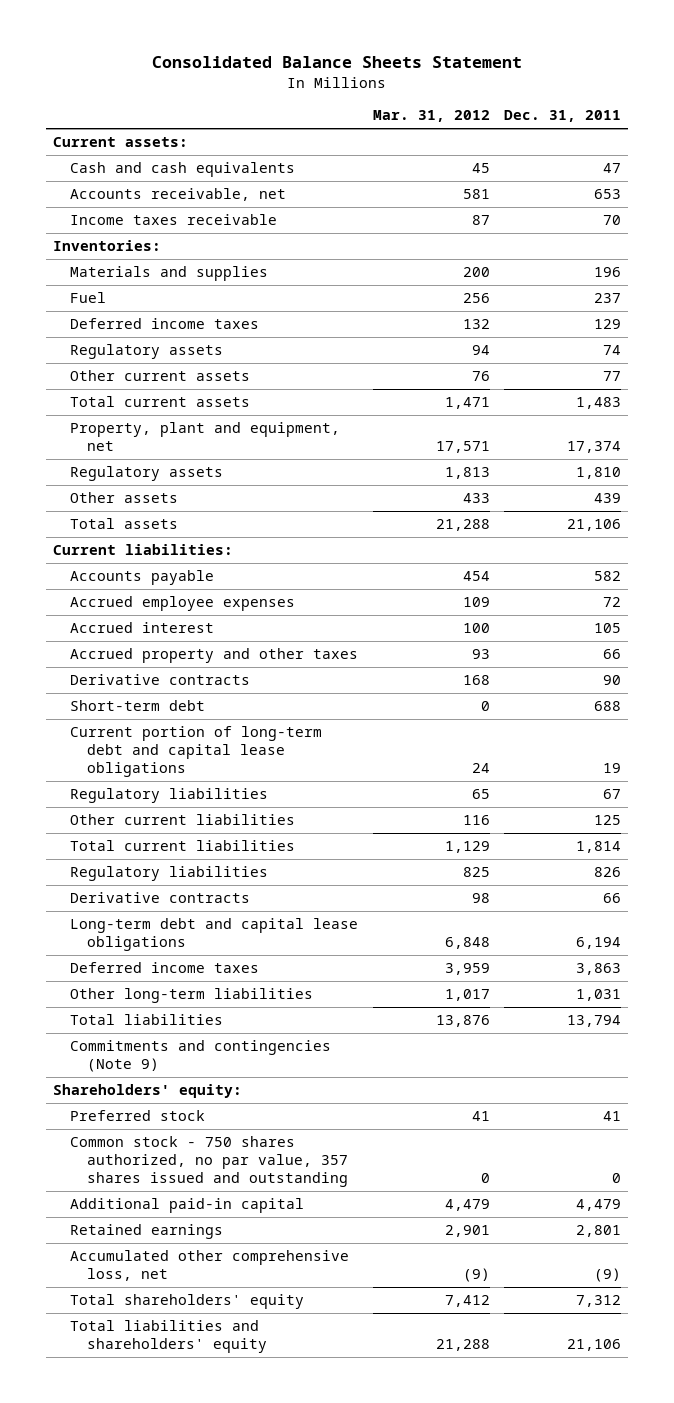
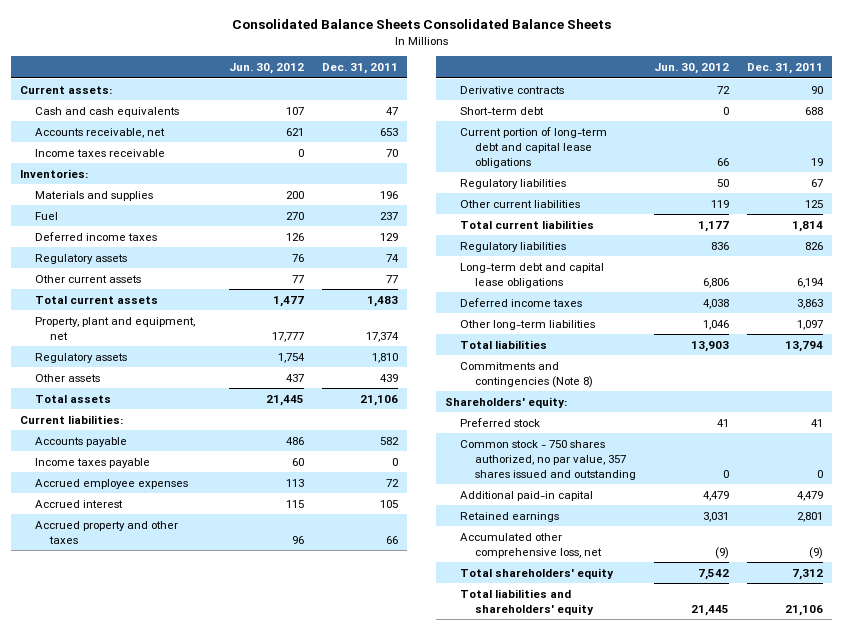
[152,56,523,69] Consolidated Balance Sheets Statement -> [231,19,611,30] Consolidated Balance Sheets Consolidated Balance Sheets
[372,110,490,123] Mar. 31, 2012 -> none
none -> [229,63,305,75] Jun. 30, 2012
none -> [35,457,151,468] Income taxes payable
[70,892,251,904] Derivative contracts -> none
[576,989,622,1002] 1,031 -> [797,319,824,330] 1,097
[70,1040,332,1072] Commitments and contingencies (Note 9) -> [460,361,594,388] Commitments and contingencies (Note 8)

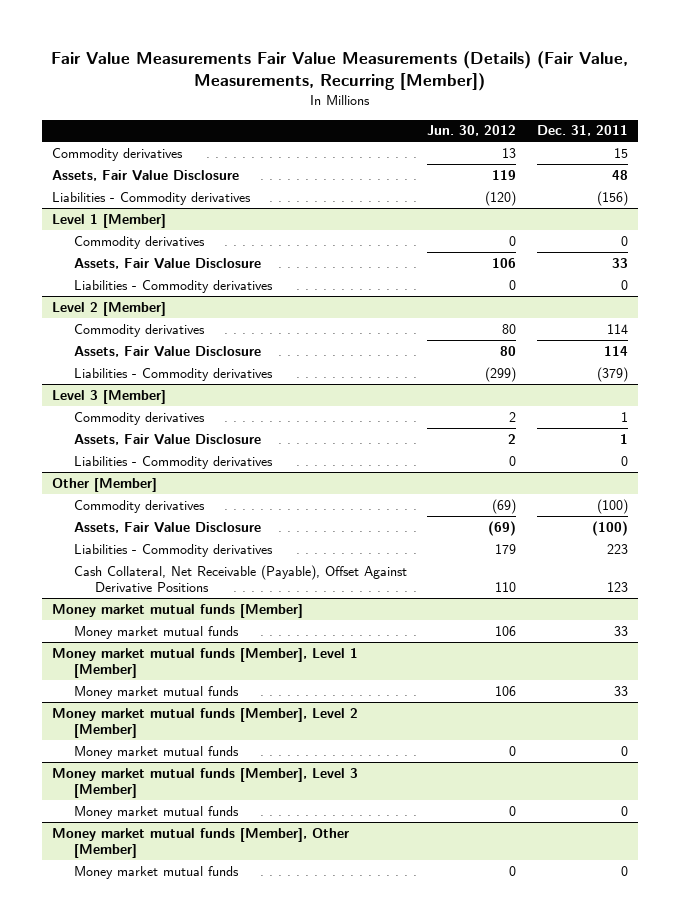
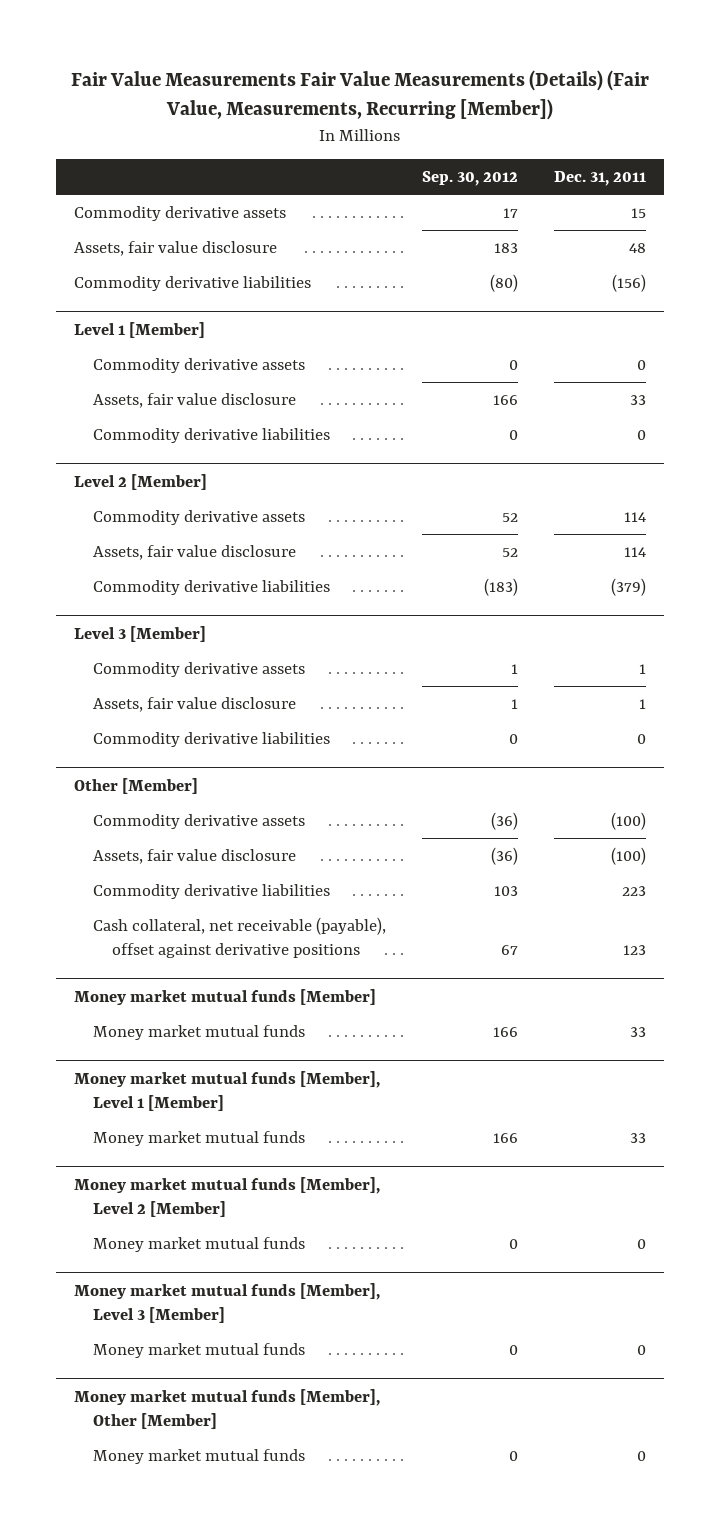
[427,125,517,137] Jun. 30, 2012 -> none
none -> [422,171,519,187] Sep. 30, 2012
[52,147,184,161] Commodity derivatives -> [74,205,287,221] Commodity derivative assets
[52,169,240,181] Assets, Fair Value Disclosure -> [74,240,278,256] Assets, fair value disclosure
[52,191,252,205] Liabilities - Commodity derivatives -> [74,275,312,291] Commodity derivative liabilities
[73,235,205,249] Commodity derivatives -> [93,357,306,373] Commodity derivative assets
[73,257,261,269] Assets, Fair Value Disclosure -> [93,392,297,408] Assets, fair value disclosure
[73,279,273,293] Liabilities - Commodity derivatives -> [93,427,331,443] Commodity derivative liabilities
[73,323,205,337] Commodity derivatives -> [93,509,306,525] Commodity derivative assets
[73,345,261,357] Assets, Fair Value Disclosure -> [93,544,297,560] Assets, fair value disclosure
[73,367,273,381] Liabilities - Commodity derivatives -> [93,579,331,595] Commodity derivative liabilities
[73,411,205,425] Commodity derivatives -> [93,661,306,677] Commodity derivative assets
[73,433,261,445] Assets, Fair Value Disclosure -> [93,696,297,712] Assets, fair value disclosure
[73,455,273,469] Liabilities - Commodity derivatives -> [93,731,331,747] Commodity derivative liabilities
[73,499,205,513] Commodity derivatives -> [93,813,306,829] Commodity derivative assets
[73,521,261,533] Assets, Fair Value Disclosure -> [93,848,297,864] Assets, fair value disclosure
[73,543,273,557] Liabilities - Commodity derivatives -> [93,883,331,899] Commodity derivative liabilities
[73,564,407,593] Cash Collateral, Net Receivable (Payable), Offset Against Derivative Positions -> [93,916,387,958] Cash collateral, net receivable (payable), offset against derivative positions

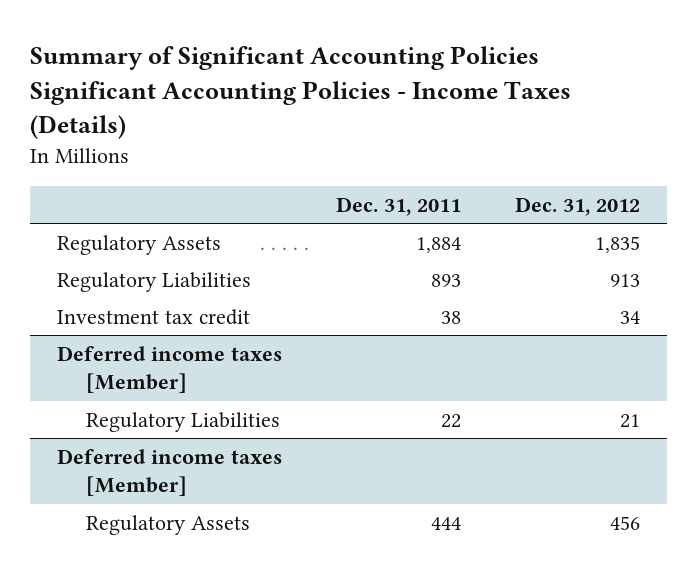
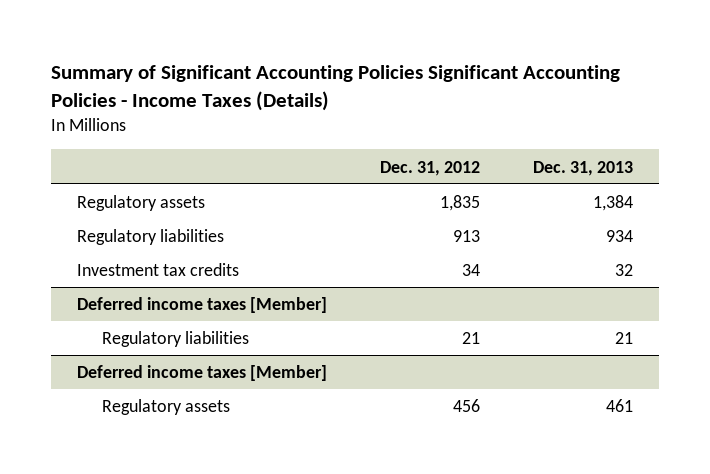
[335,196,461,216] Dec. 31, 2011 -> none
none -> [532,160,633,176] Dec. 31, 2013
[56,234,221,255] Regulatory Assets -> [77,195,206,212] Regulatory assets
[56,271,251,292] Regulatory Liabilities -> [77,229,225,246] Regulatory liabilities
[56,308,250,325] Investment tax credit -> [77,263,240,277] Investment tax credits
[86,411,281,432] Regulatory Liabilities -> [101,331,249,348] Regulatory liabilities
[86,514,251,535] Regulatory Assets -> [101,399,230,416] Regulatory assets

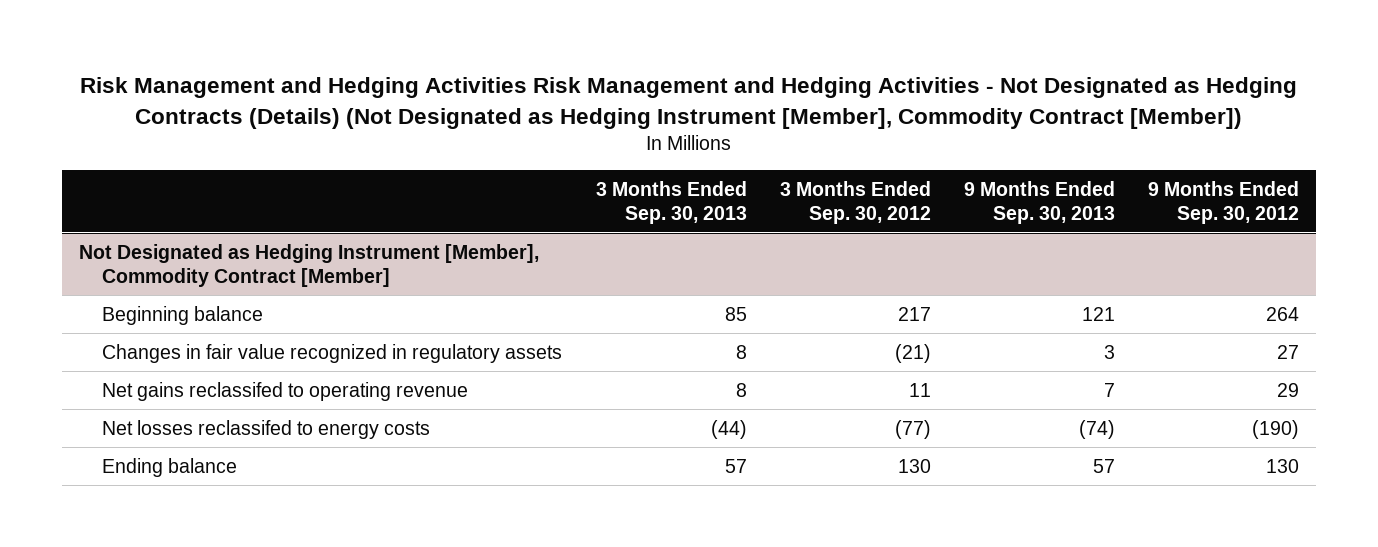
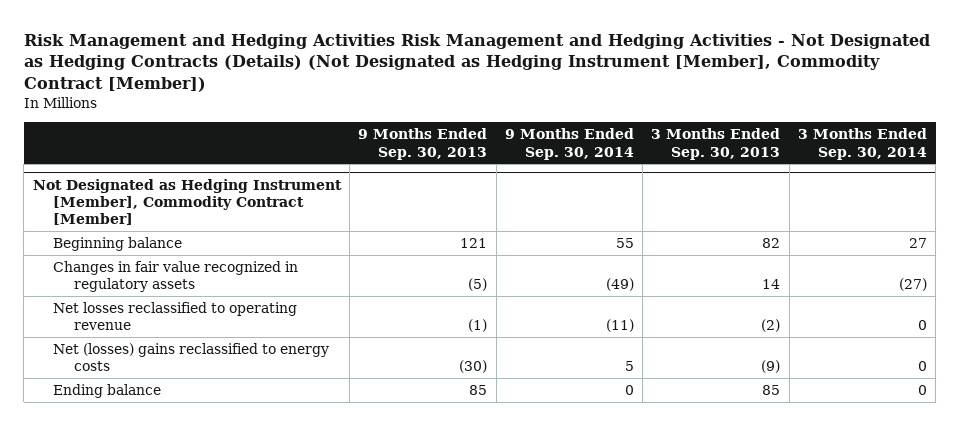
[779,180,931,224] 3 Months Ended Sep. 30, 2012 -> none
[1148,180,1300,224] 9 Months Ended Sep. 30, 2012 -> none
none -> [504,128,634,160] 9 Months Ended Sep. 30, 2014
none -> [798,128,928,160] 3 Months Ended Sep. 30, 2014
[724,306,747,321] 85 -> [762,238,781,249] 82
[735,344,747,359] 8 -> [762,279,781,290] 14
[1104,344,1116,359] 3 -> [468,278,488,292] (5)
[102,381,469,401] Net gains reclassifed to operating revenue -> [53,302,298,331] Net losses reclassified to operating revenue
[735,382,747,397] 8 -> [761,319,781,333] (2)
[1104,382,1116,397] 7 -> [468,319,488,333] (1)
[102,419,431,439] Net losses reclassifed to energy costs -> [53,343,330,372] Net (losses) gains reclassified to energy costs
[710,419,747,439] (44) -> [761,360,781,374] (9)
[1079,419,1116,439] (74) -> [459,360,488,374] (30)
[724,458,747,473] 57 -> [762,385,781,396] 85
[1093,458,1116,473] 57 -> [469,385,488,396] 85

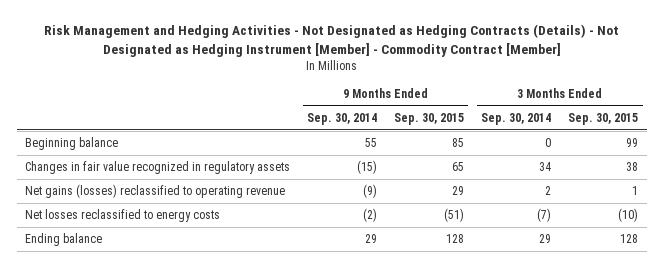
[23,33,930,93] Risk Management and Hedging Activities Risk Management and Hedging Activities - Not Designated as Hedging Contracts (Details) (Not Designated as Hedging Instrument [Member], Commodity Contract [Member]) -> [43,24,619,57] Risk Management and Hedging Activities - Not Designated as Hedging Contracts (Details) - Not Designated as Hedging Instrument [Member] - Commodity Contract [Member]
[358,128,488,160] 9 Months Ended Sep. 30, 2013 -> none
[651,128,781,160] 3 Months Ended Sep. 30, 2013 -> none
none -> [394,112,465,125] Sep. 30, 2015
none -> [568,112,639,125] Sep. 30, 2015
[32,178,342,225] Not Designated as Hedging Instrument [Member], Commodity Contract [Member] -> none
[909,238,928,249] 27 -> [545,138,552,148] 0
[605,278,634,292] (49) -> [357,160,378,175] (15)
[899,278,928,292] (27) -> [539,162,552,172] 34
[53,302,298,331] Net losses reclassified to operating revenue -> [25,184,286,199] Net gains (losses) reclassified to operating revenue
[605,319,634,333] (11) -> [363,184,378,199] (9)
[918,320,928,331] 0 -> [545,186,552,196] 2
[53,343,330,372] Net (losses) gains reclassified to energy costs -> [25,209,221,223] Net losses reclassified to energy costs
[624,361,634,372] 5 -> [363,208,378,223] (2)
[918,361,928,372] 0 -> [537,208,552,223] (7)
[624,385,634,396] 0 -> [365,234,378,244] 29
[918,385,928,396] 0 -> [539,234,552,244] 29

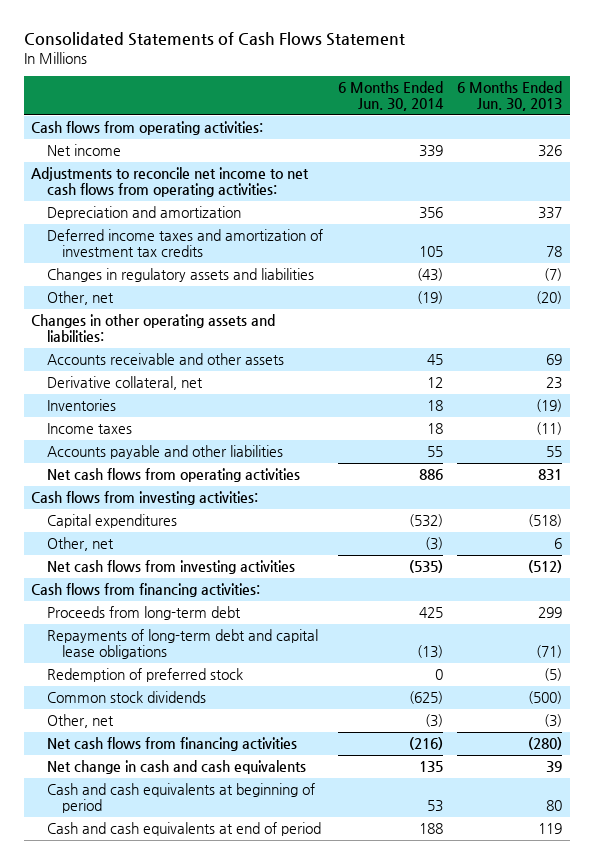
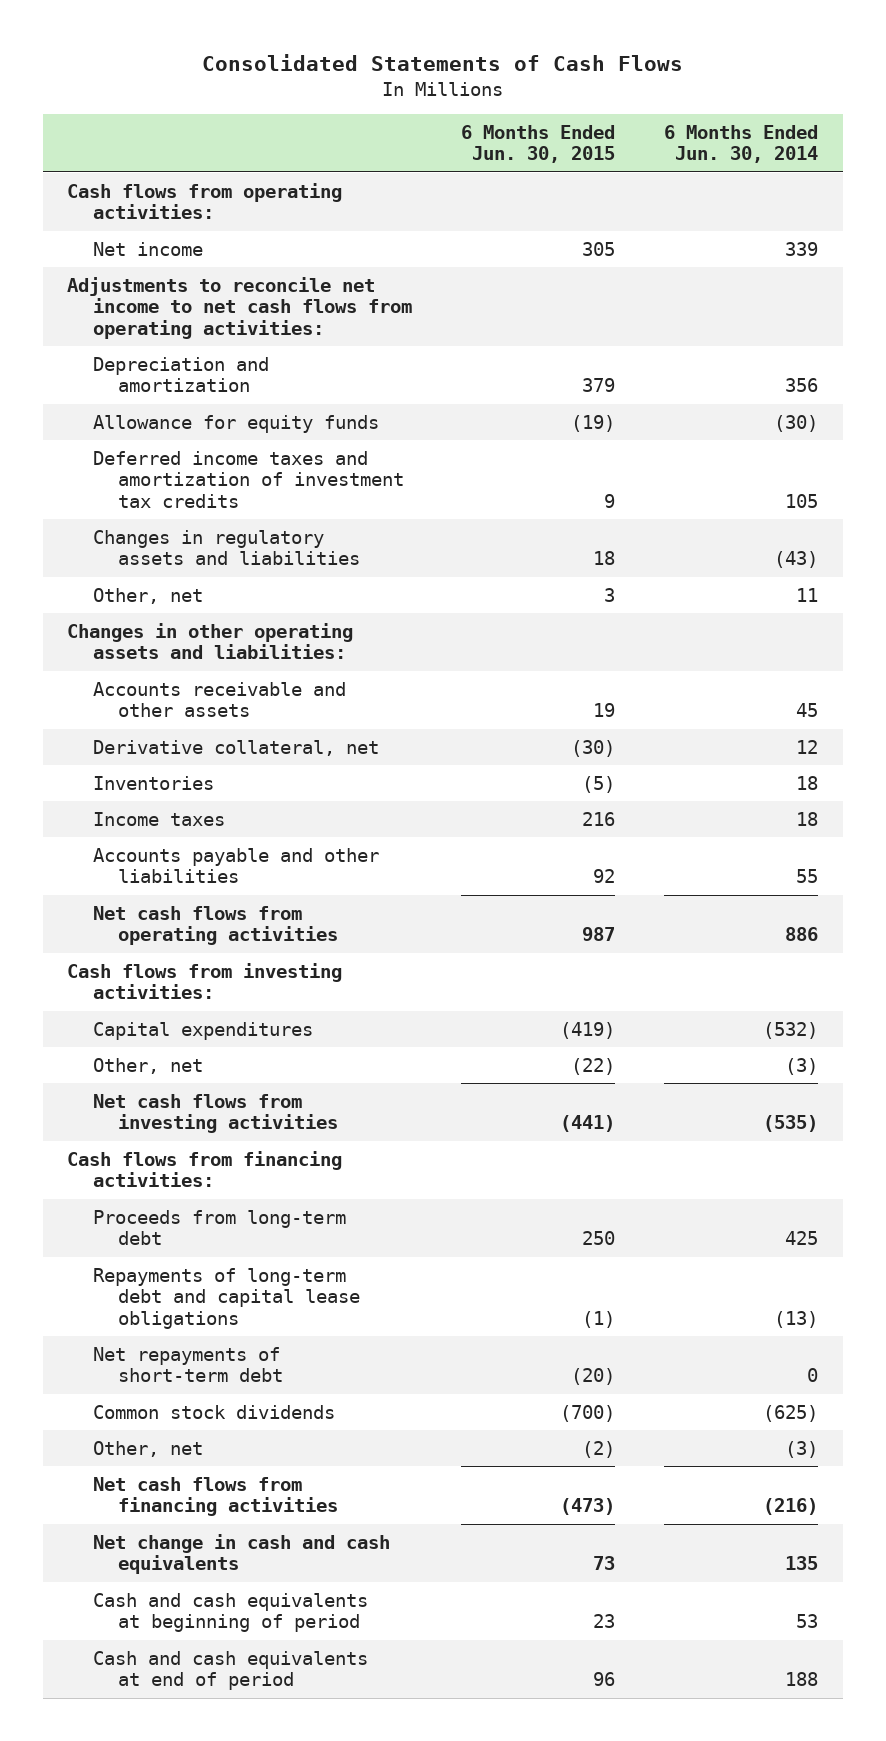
[23,32,405,47] Consolidated Statements of Cash Flows Statement -> [201,53,683,71] Consolidated Statements of Cash Flows
[457,81,563,111] 6 Months Ended Jun. 30, 2013 -> none
none -> [460,124,615,164] 6 Months Ended Jun. 30, 2015
none -> [92,414,379,433] Allowance for equity funds
[416,291,443,305] (19) -> [796,587,819,602] 11
[46,668,243,683] Redemption of preferred stock -> none
none -> [92,1346,284,1383] Net repayments of short-term debt

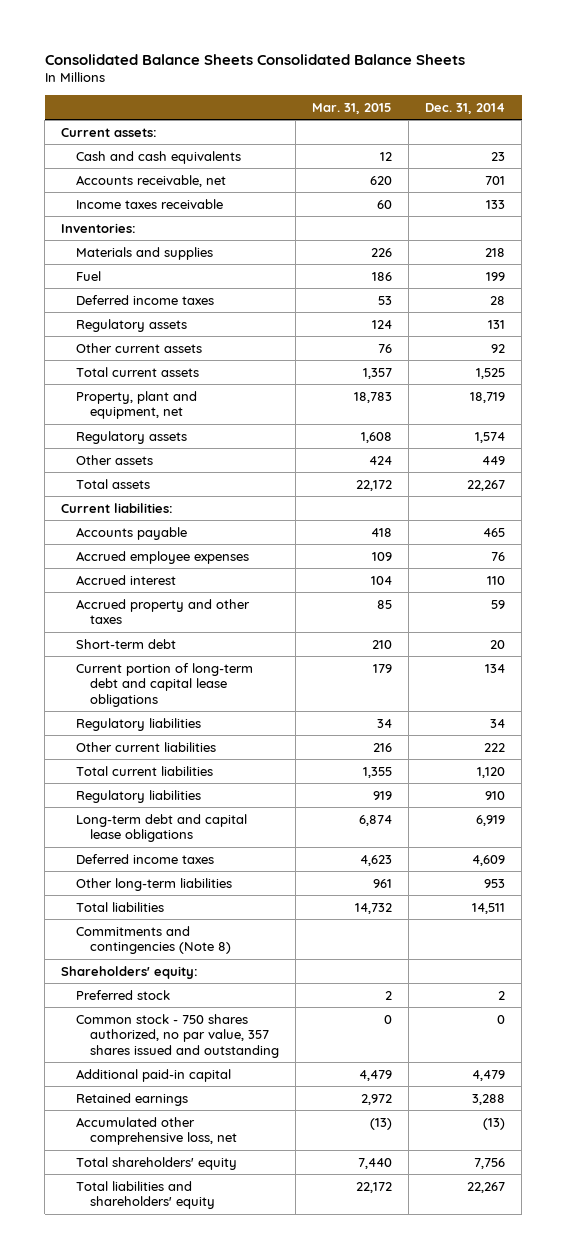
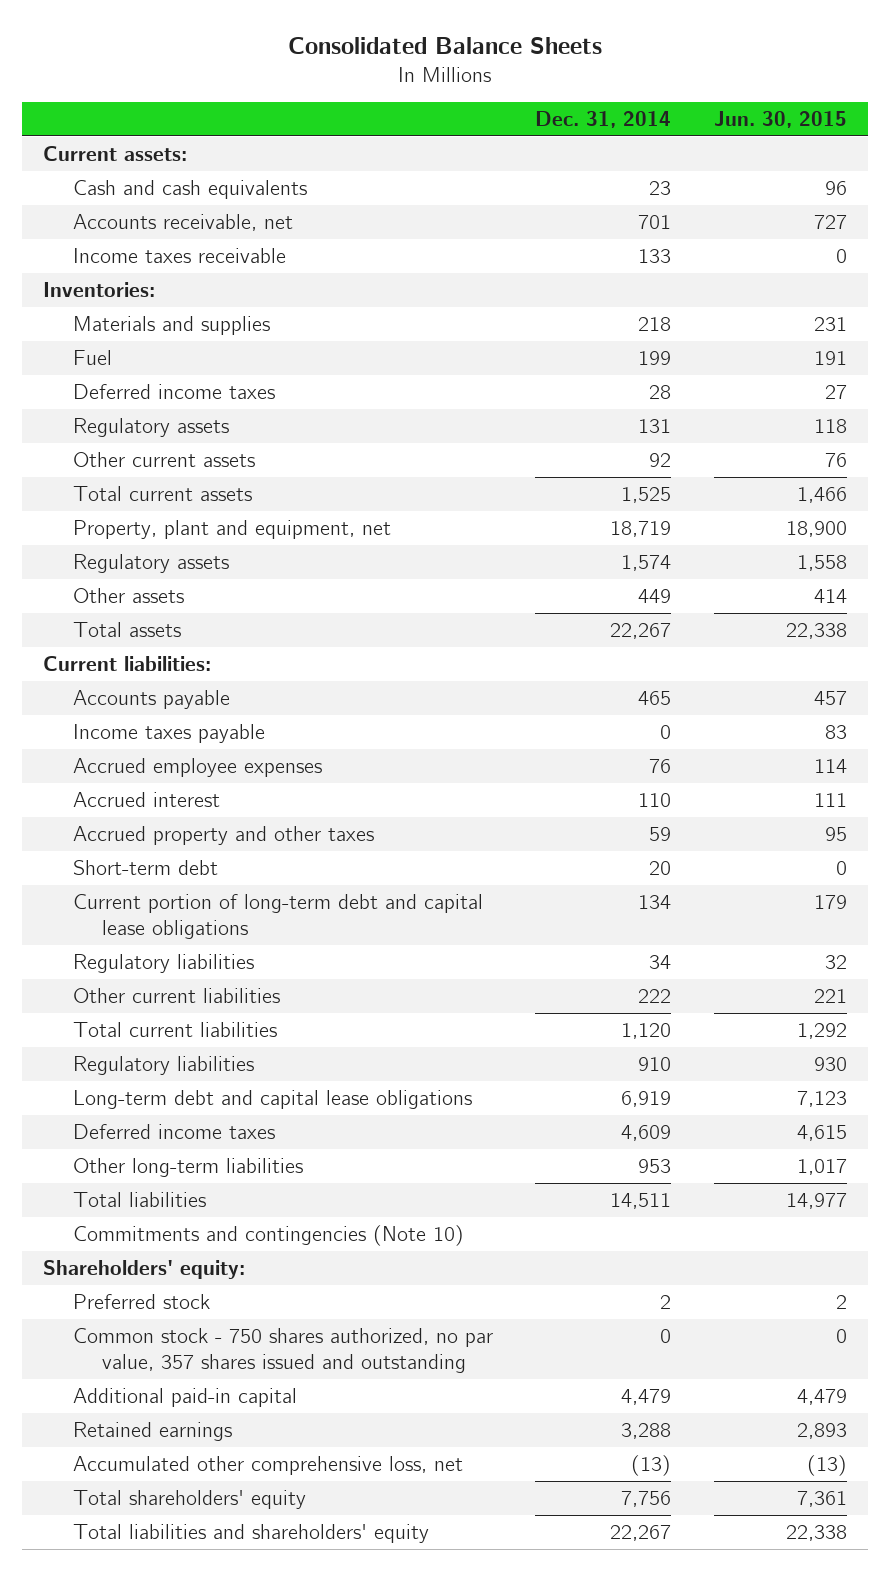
[44,53,465,65] Consolidated Balance Sheets Consolidated Balance Sheets -> [287,36,602,54] Consolidated Balance Sheets
[312,103,393,115] Mar. 31, 2015 -> none
none -> [713,111,847,129] Jun. 30, 2015
none -> [72,723,265,743] Income taxes payable
[75,925,232,955] Commitments and contingencies (Note 8) -> [72,1224,464,1246] Commitments and contingencies (Note 10)

